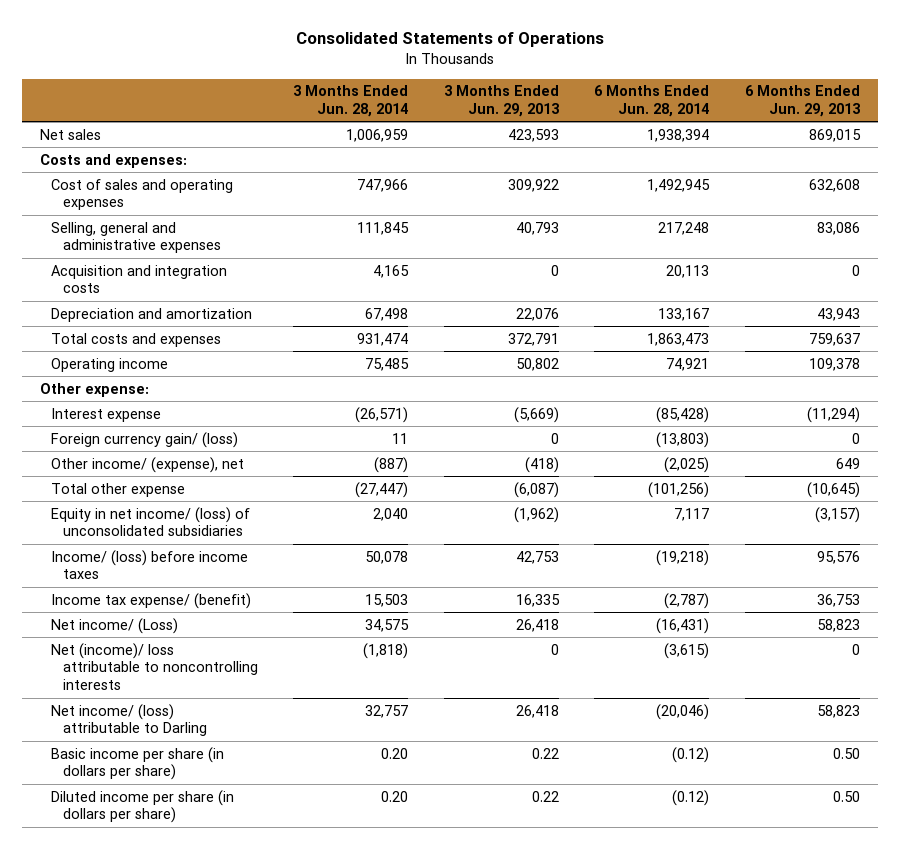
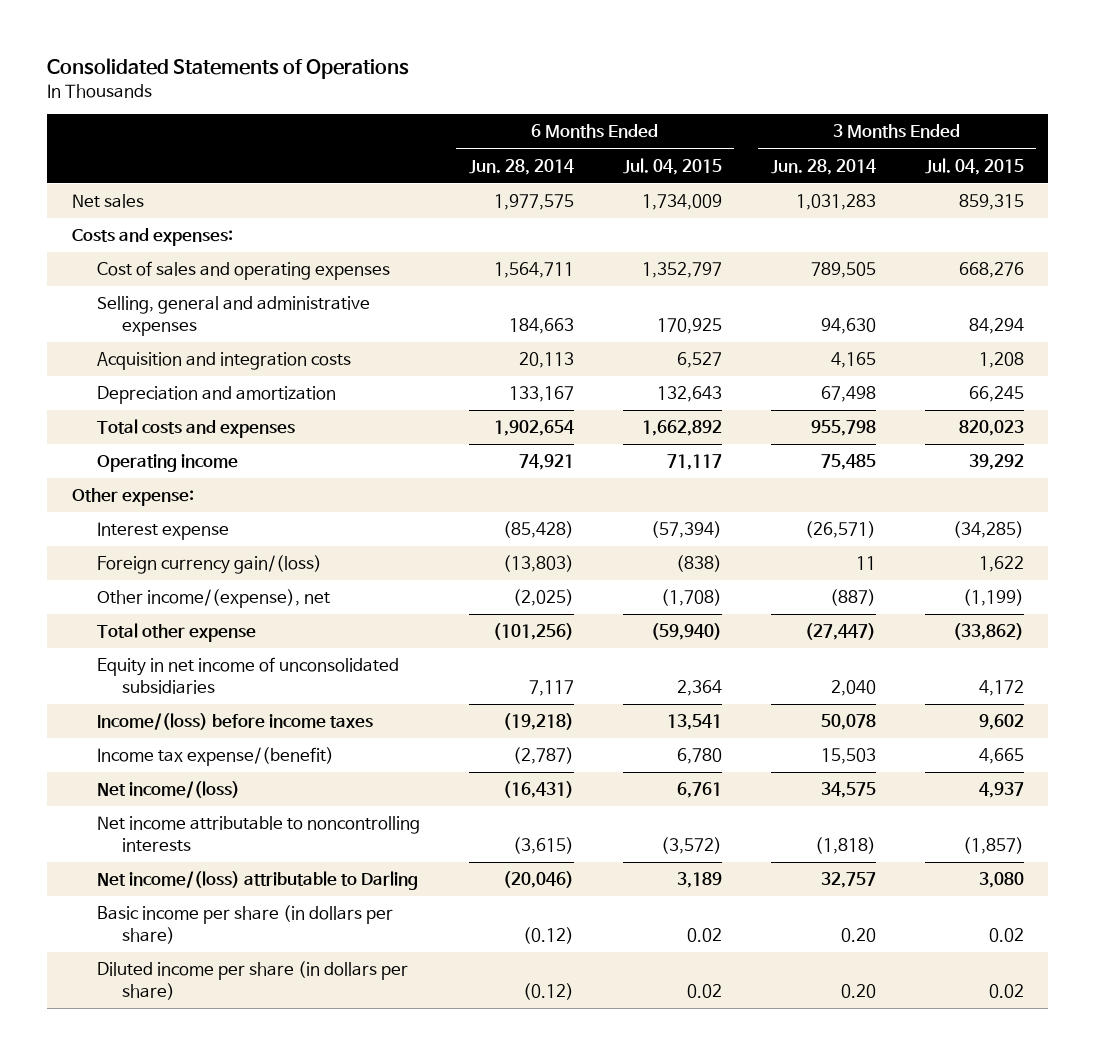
[443,85,559,118] 3 Months Ended Jun. 29, 2013 -> none
[744,85,860,118] 6 Months Ended Jun. 29, 2013 -> none
none -> [622,157,722,175] Jul. 04, 2015
none -> [924,157,1024,175] Jul. 04, 2015
[346,128,409,142] 1,006,959 -> [795,194,876,211] 1,031,283
[647,128,710,142] 1,938,394 -> [493,194,574,211] 1,977,575
[357,178,409,192] 747,966 -> [810,262,876,279] 789,505
[647,178,711,192] 1,492,945 -> [493,262,574,279] 1,564,711
[357,221,410,235] 111,845 -> [820,317,876,334] 94,630
[658,221,710,235] 217,248 -> [508,317,574,334] 184,663
[357,332,409,346] 931,474 -> [810,420,876,437] 955,798
[647,332,710,346] 1,863,473 -> [493,420,574,437] 1,902,654
[51,431,239,448] Foreign currency gain/ (loss) -> [96,555,322,575] Foreign currency gain/(loss)
[51,456,245,473] Other income/ (expense), net -> [96,589,330,609] Other income/(expense), net
[51,506,251,537] Equity in net income/ (loss) of unconsolidated subsidiaries -> [96,657,399,694] Equity in net income of unconsolidated subsidiaries
[51,549,249,580] Income/ (loss) before income taxes -> [96,713,373,731] Income/(loss) before income taxes
[51,592,252,609] Income tax expense/ (benefit) -> [96,747,334,767] Income tax expense/(benefit)
[51,617,179,634] Net income/ (Loss) -> [96,781,240,799] Net income/(loss)
[51,642,258,691] Net (income)/ loss attributable to noncontrolling interests -> [96,816,420,852] Net income attributable to noncontrolling interests
[51,703,207,737] Net income/ (loss) attributable to Darling -> [96,871,418,891] Net income/(loss) attributable to Darling

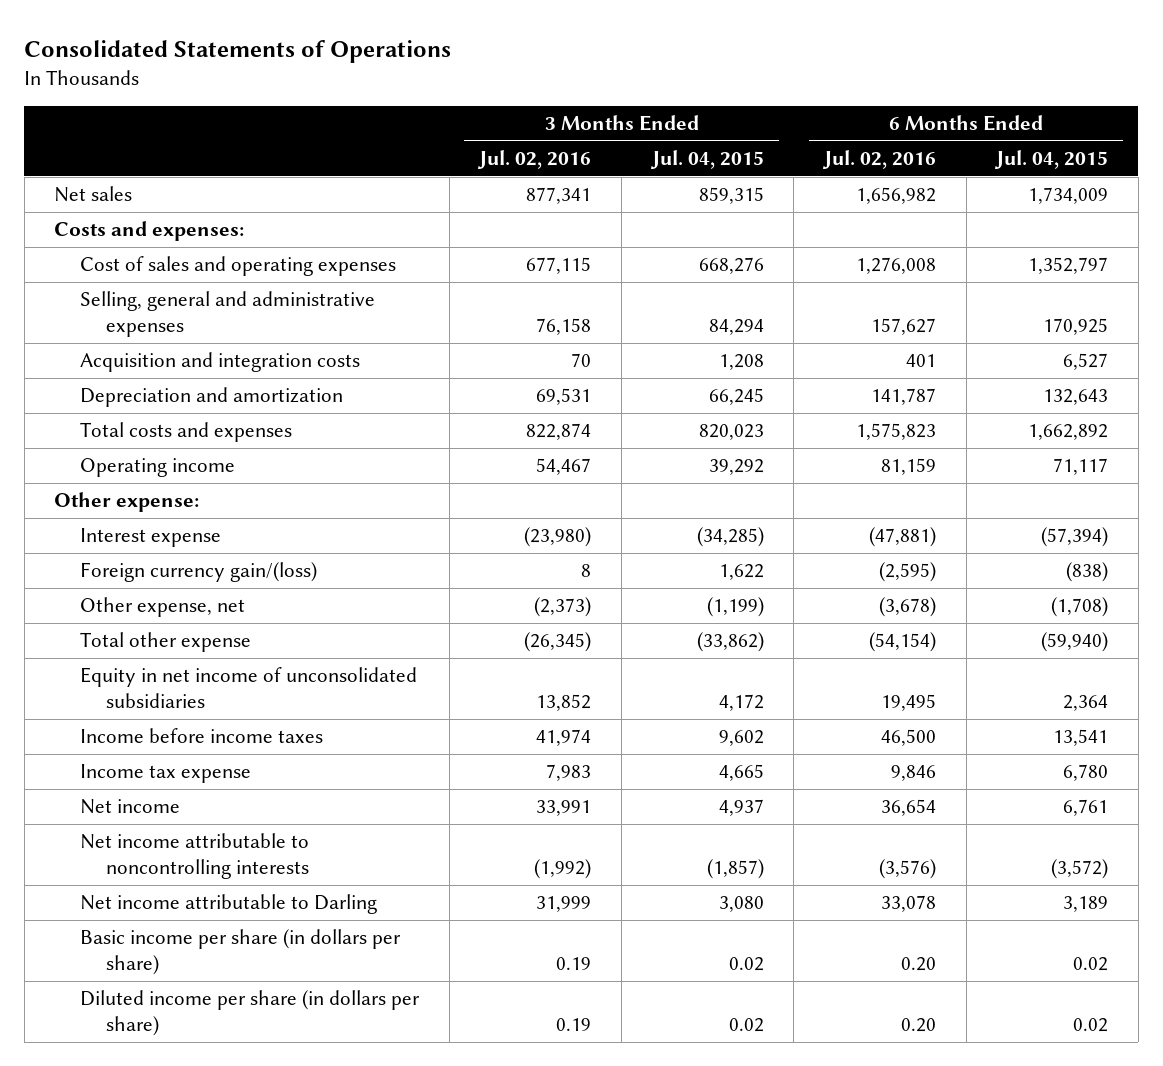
[468,158,574,175] Jun. 28, 2014 -> none
[770,158,876,175] Jun. 28, 2014 -> none
none -> [477,150,592,170] Jul. 02, 2016
none -> [822,150,937,170] Jul. 02, 2016
[96,589,330,609] Other income/(expense), net -> [80,597,246,618] Other expense, net
[96,713,373,731] Income/(loss) before income taxes -> [80,728,324,744] Income before income taxes
[96,747,334,767] Income tax expense/(benefit) -> [80,764,252,784] Income tax expense
[96,781,240,799] Net income/(loss) -> [80,799,181,815] Net income
[96,871,418,891] Net income/(loss) attributable to Darling -> [80,894,378,915] Net income attributable to Darling

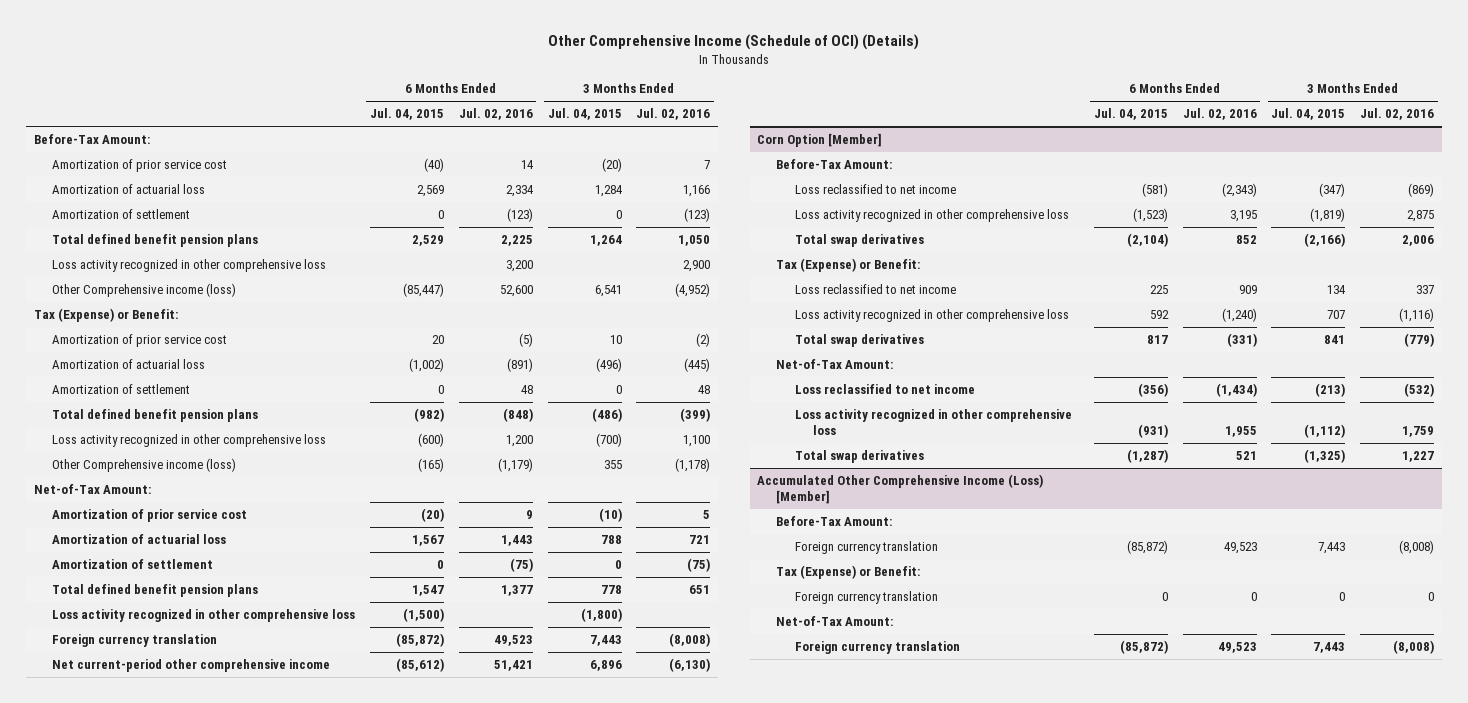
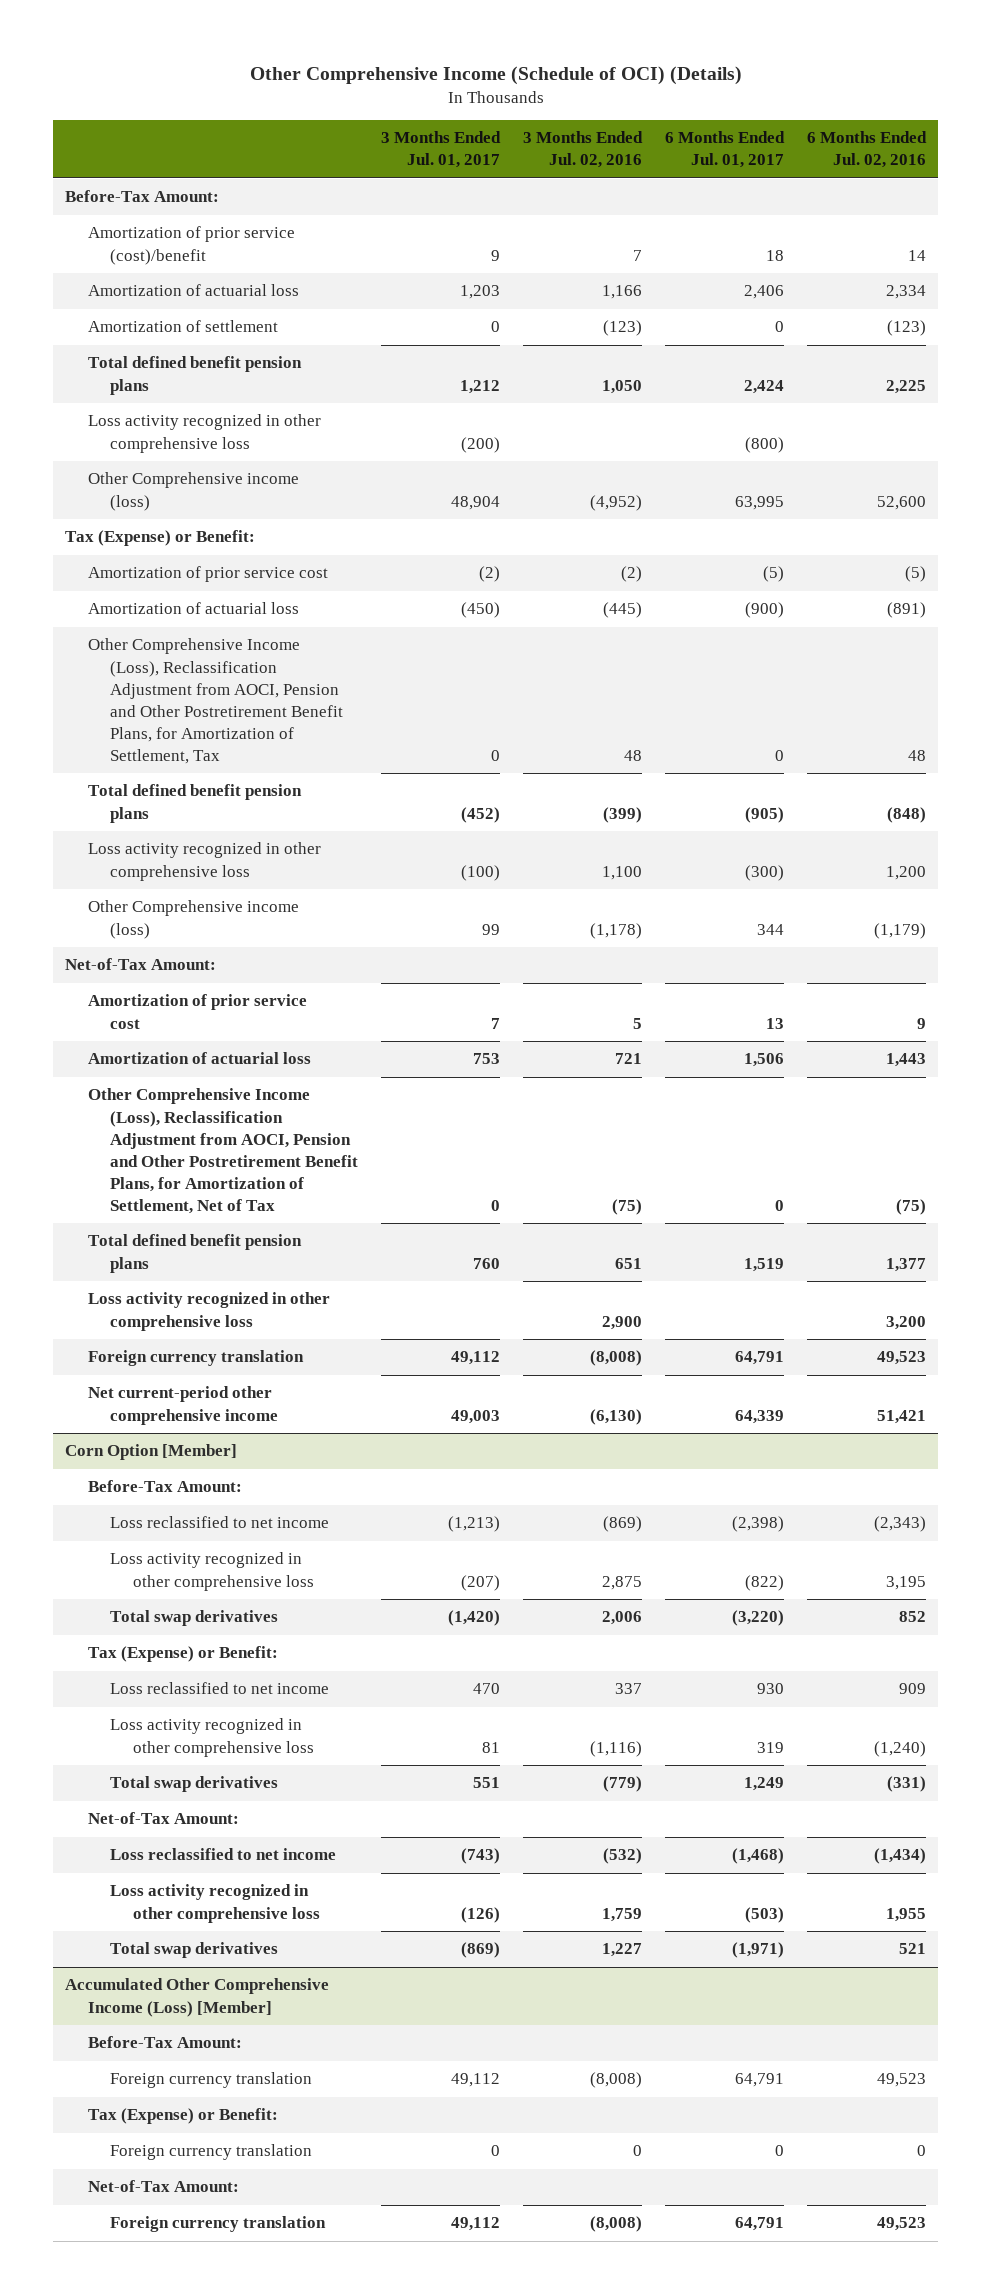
[369,108,444,121] Jul. 04, 2015 -> none
[547,108,622,121] Jul. 04, 2015 -> none
none -> [381,131,502,169] 3 Months Ended Jul. 01, 2017
none -> [665,131,786,169] 6 Months Ended Jul. 01, 2017
[52,158,228,172] Amortization of prior service cost -> [87,226,295,265] Amortization of prior service (cost)/benefit
[52,608,356,622] Loss activity recognized in other comprehensive loss -> [87,414,321,453] Loss activity recognized in other comprehensive loss
[52,383,191,394] Amortization of settlement -> [87,638,344,764] Other Comprehensive Income (Loss), Reclassification Adjustment from AOCI, Pension and Other Postretirement Benefit Plans, for Amortization of Settlement, Tax
[52,558,214,569] Amortization of settlement -> [87,1088,359,1214] Other Comprehensive Income (Loss), Reclassification Adjustment from AOCI, Pension and Other Postretirement Benefit Plans, for Amortization of Settlement, Net of Tax
[52,258,327,272] Loss activity recognized in other comprehensive loss -> [87,1292,330,1331] Loss activity recognized in other comprehensive loss

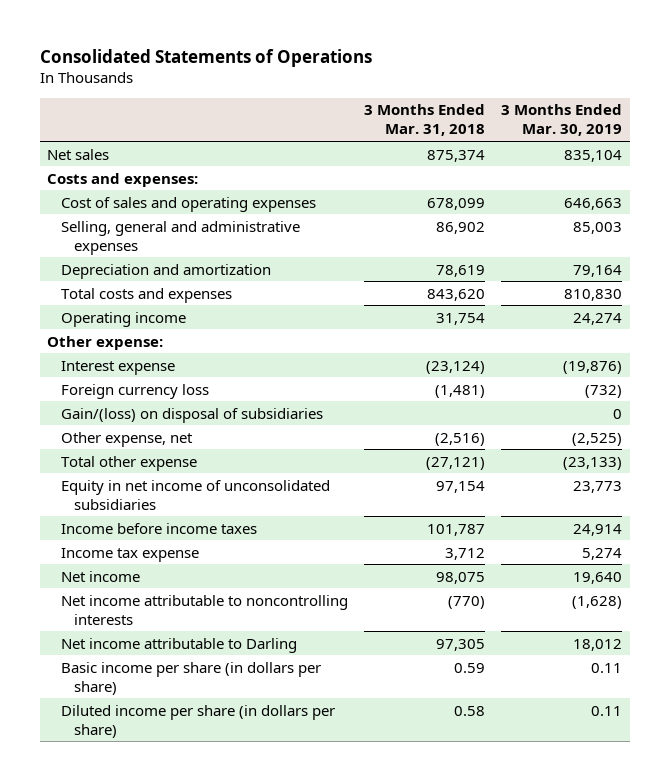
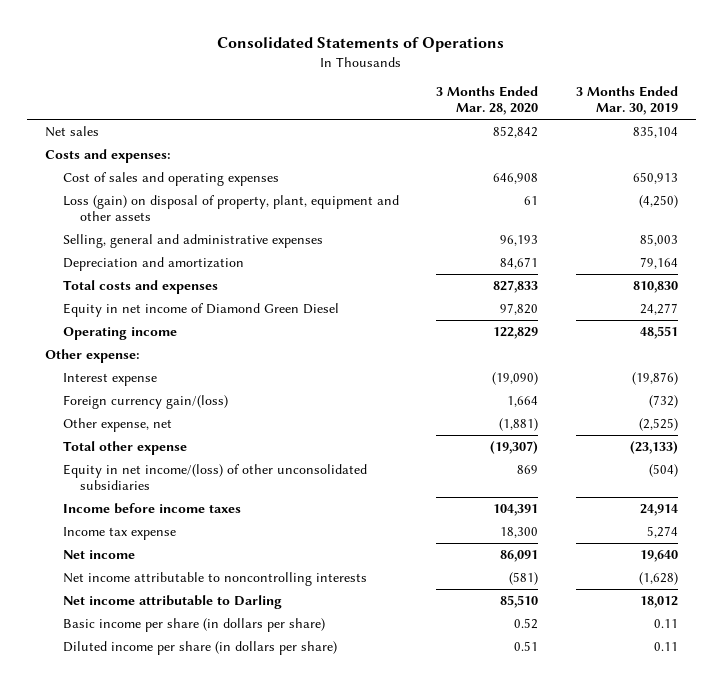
[363,104,485,137] 3 Months Ended Mar. 31, 2018 -> none
none -> [436,86,539,116] 3 Months Ended Mar. 28, 2020
[563,197,622,210] 646,663 -> [632,171,678,184] 650,913
none -> [62,194,399,221] Loss (gain) on disposal of property, plant, equipment and other assets
none -> [62,302,339,317] Equity in net income of Diamond Green Diesel
[572,312,622,325] 24,274 -> [639,325,678,339] 48,551
[60,407,323,423] Gain/(loss) on disposal of subsidiaries -> none
[60,383,209,399] Foreign currency loss -> [62,394,228,409] Foreign currency gain/(loss)
[60,479,330,510] Equity in net income of unconsolidated subsidiaries -> [62,463,367,490] Equity in net income/(loss) of other unconsolidated subsidiaries
[572,480,622,493] 23,773 -> [648,463,678,477] (504)

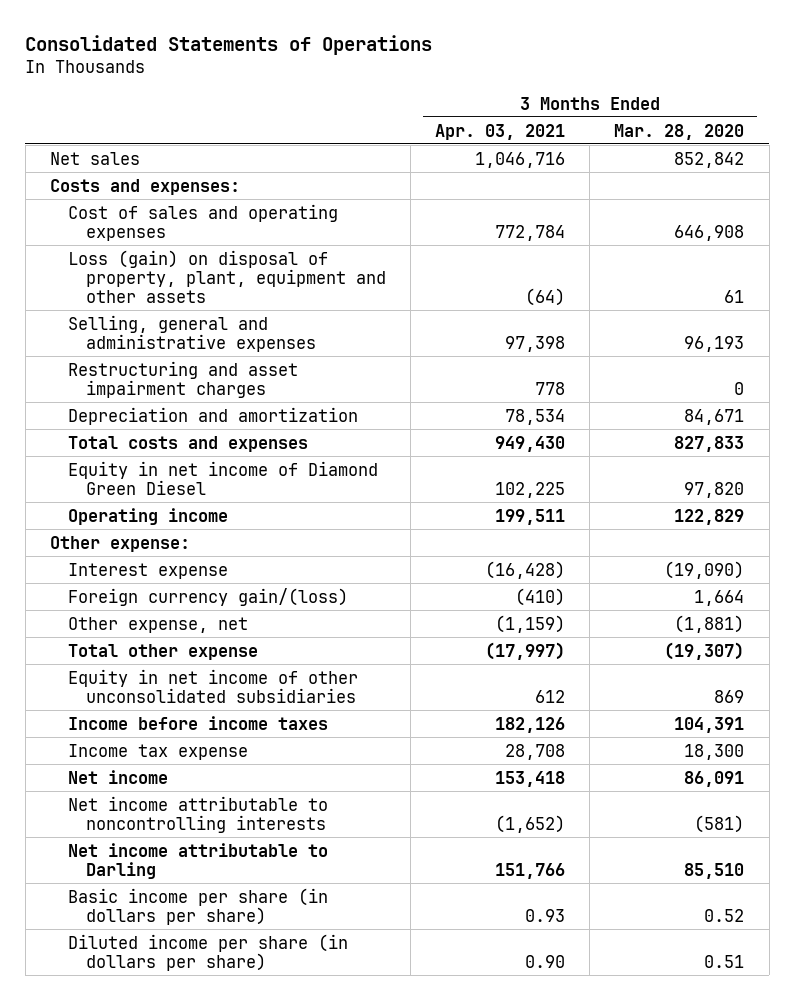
[575,86,678,116] 3 Months Ended Mar. 30, 2019 -> none
none -> [435,123,566,140] Apr. 03, 2021
none -> [67,360,298,398] Restructuring and asset impairment charges
[62,463,367,490] Equity in net income/(loss) of other unconsolidated subsidiaries -> [67,668,358,703] Equity in net income of other unconsolidated subsidiaries

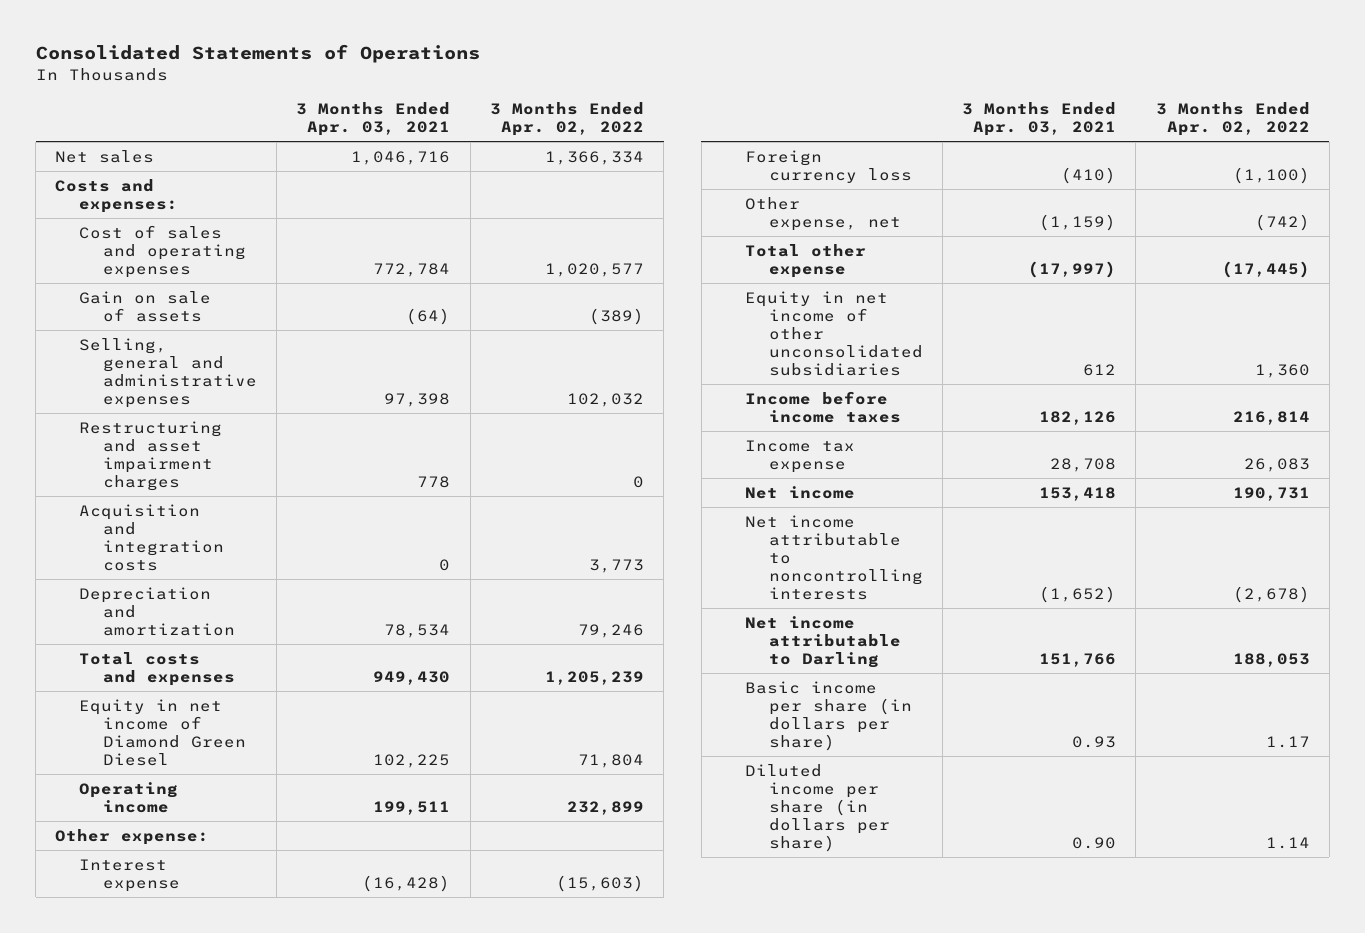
[614,123,745,140] Mar. 28, 2020 -> none
none -> [489,102,644,137] 3 Months Ended Apr. 02, 2022
[67,249,386,304] Loss (gain) on disposal of property, plant, equipment and other assets -> [79,290,212,322] Gain on sale of assets
none -> [79,503,224,572] Acquisition and integration costs
[67,587,348,606] Foreign currency gain/(loss) -> [744,149,912,183] Foreign currency loss

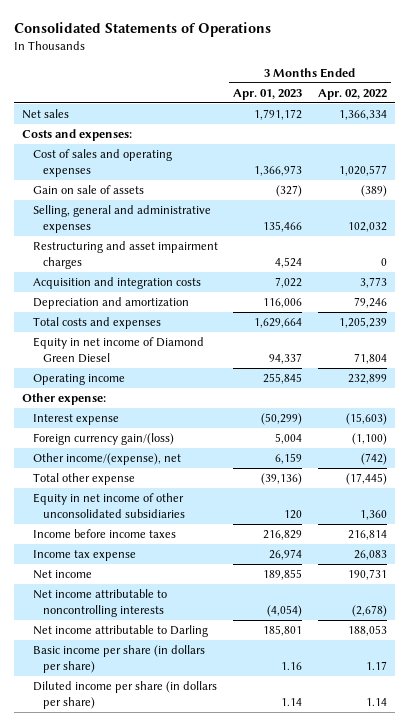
[296,102,451,137] 3 Months Ended Apr. 03, 2021 -> none
none -> [233,88,303,100] Apr. 01, 2023
[744,149,912,183] Foreign currency loss -> [32,433,174,446] Foreign currency gain/(loss)
[744,196,901,231] Other expense, net -> [32,453,181,466] Other income/(expense), net

